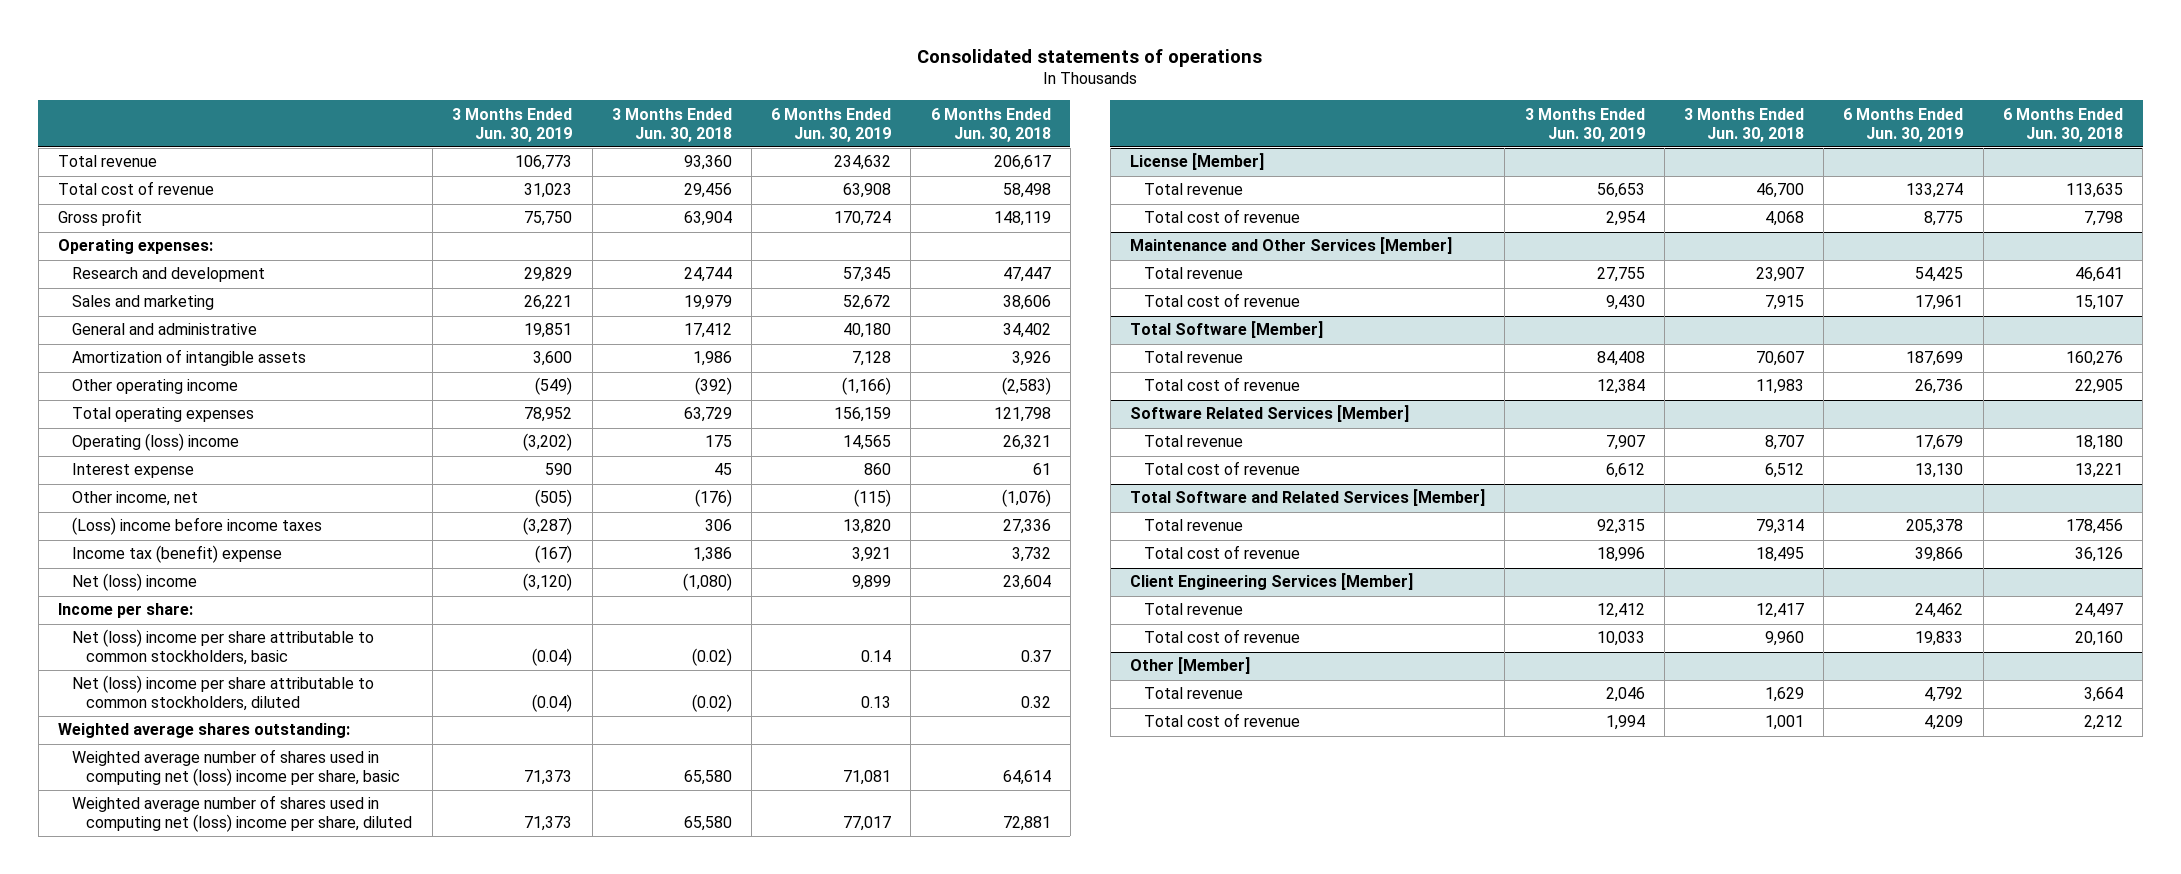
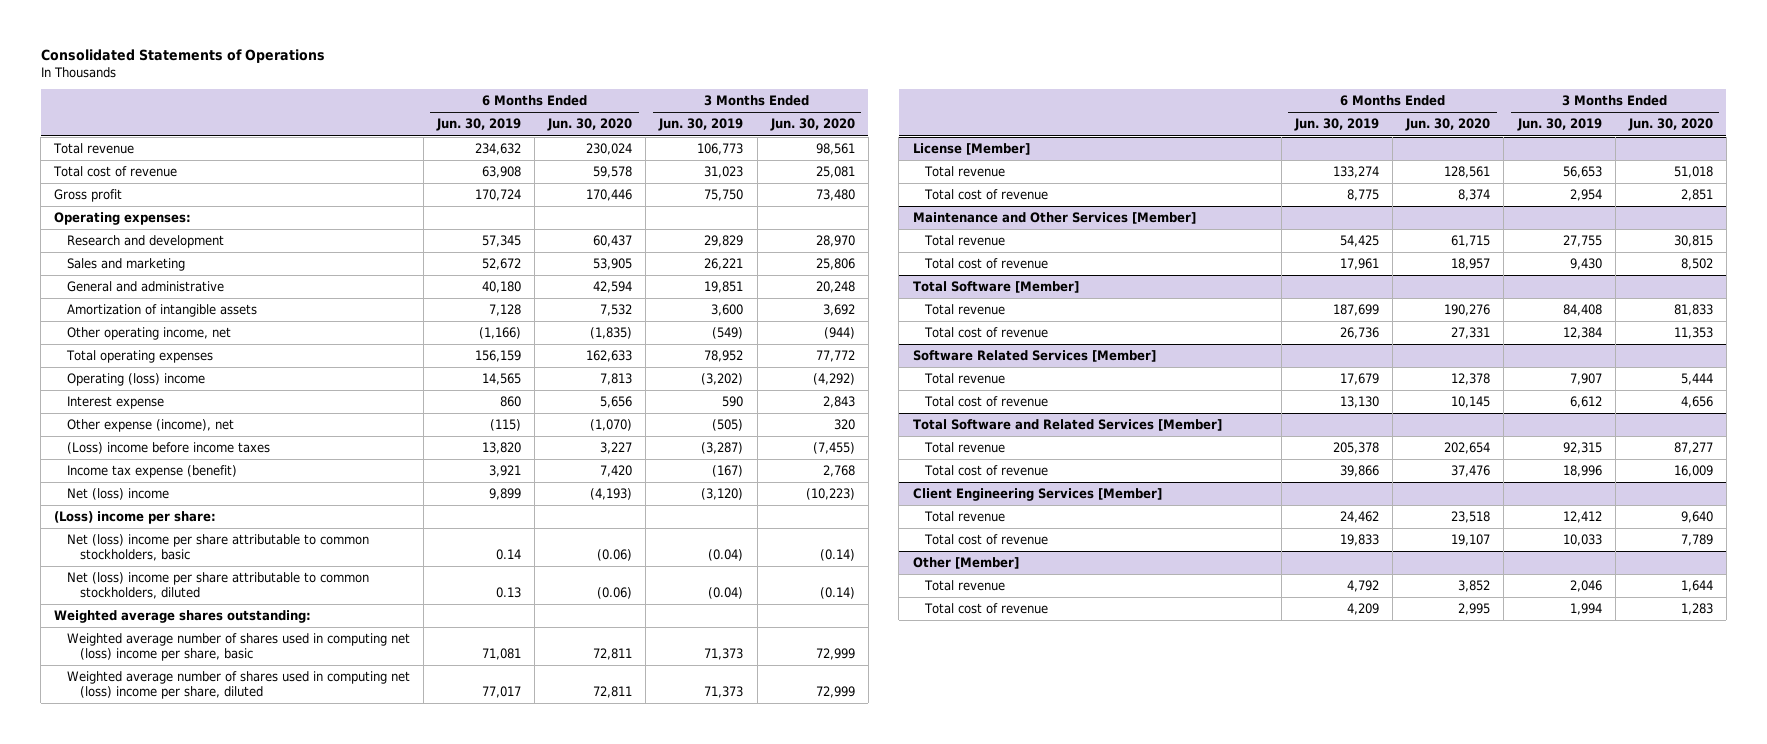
[917,48,1263,67] Consolidated statements of operations -> [40,49,325,64] Consolidated Statements of Operations
[611,107,732,142] 3 Months Ended Jun. 30, 2018 -> none
[930,107,1051,142] 6 Months Ended Jun. 30, 2018 -> none
none -> [547,118,633,132] Jun. 30, 2020
none -> [769,118,855,132] Jun. 30, 2020
[72,379,239,395] Other operating income -> [67,327,232,341] Other operating income, net
[72,491,199,507] Other income, net -> [67,419,235,433] Other expense (income), net
[72,545,283,564] Income tax (benefit) expense -> [67,465,238,479] Income tax expense (benefit)
[57,603,193,619] Income per share: -> [54,511,217,525] (Loss) income per share:

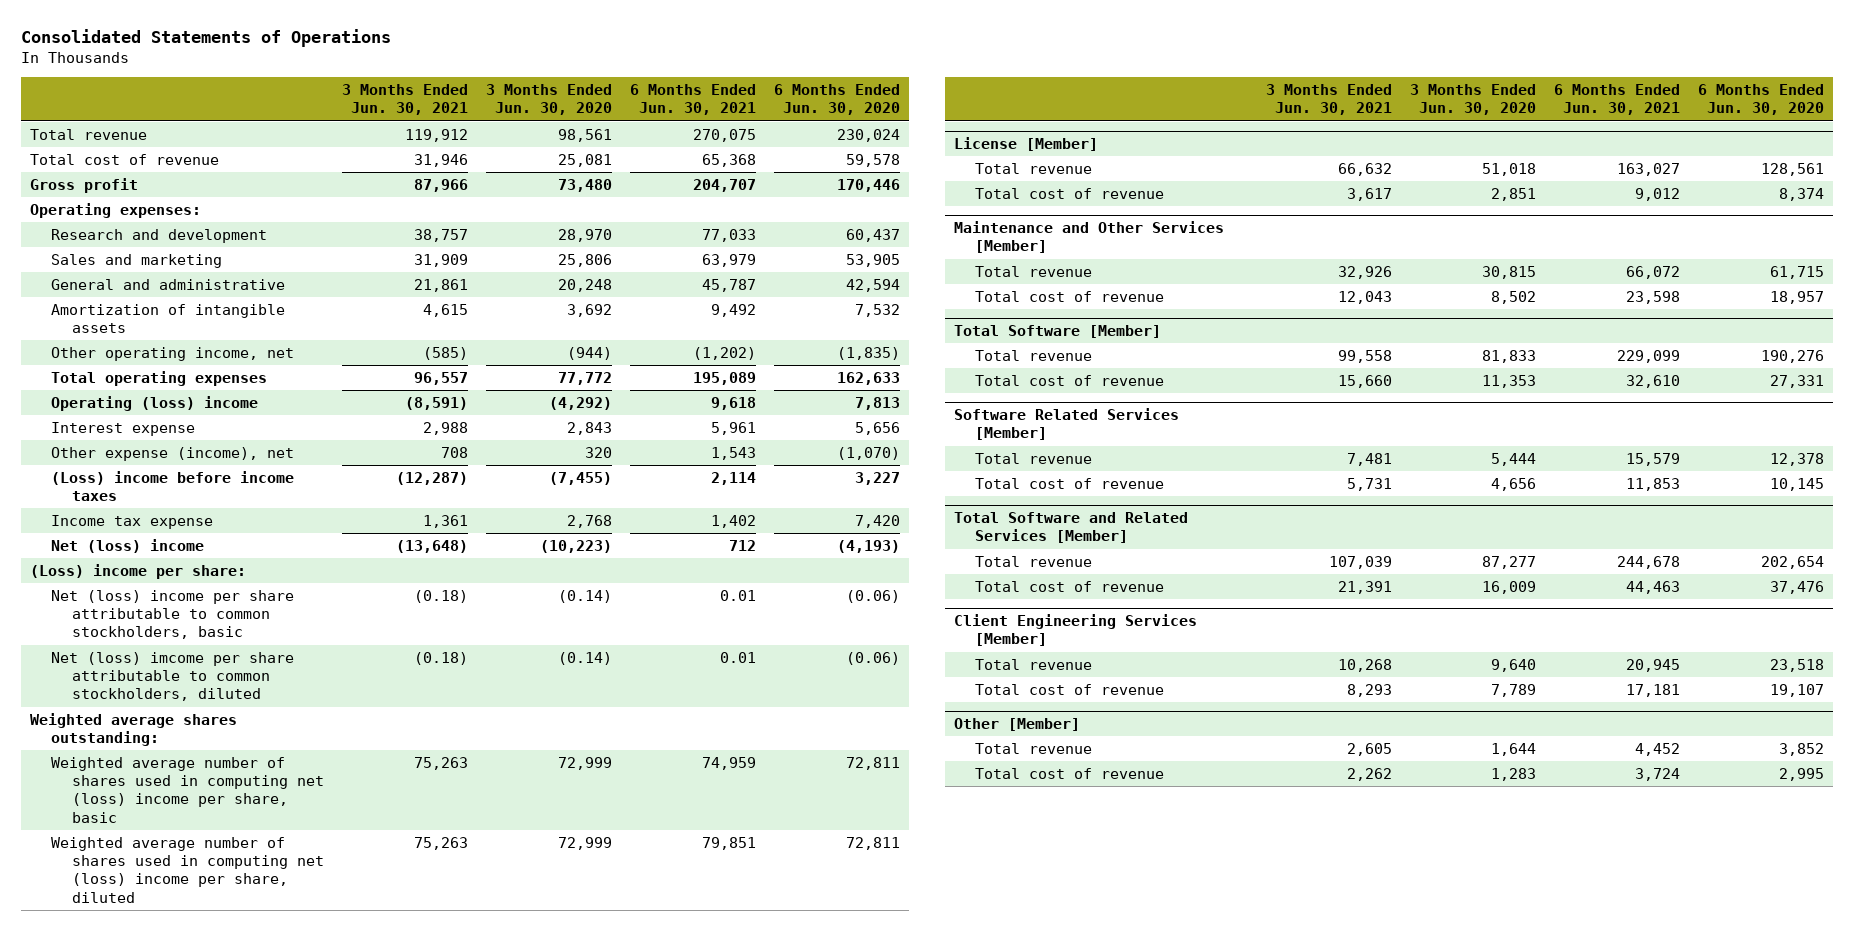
[436,118,522,132] Jun. 30, 2019 -> none
[658,118,744,132] Jun. 30, 2019 -> none
none -> [342,84,469,116] 3 Months Ended Jun. 30, 2021
none -> [630,84,757,116] 6 Months Ended Jun. 30, 2021
[67,465,238,479] Income tax expense (benefit) -> [51,514,214,529] Income tax expense
[67,572,370,599] Net (loss) income per share attributable to common stockholders, diluted -> [51,651,295,702] Net (loss) imcome per share attributable to common stockholders, diluted

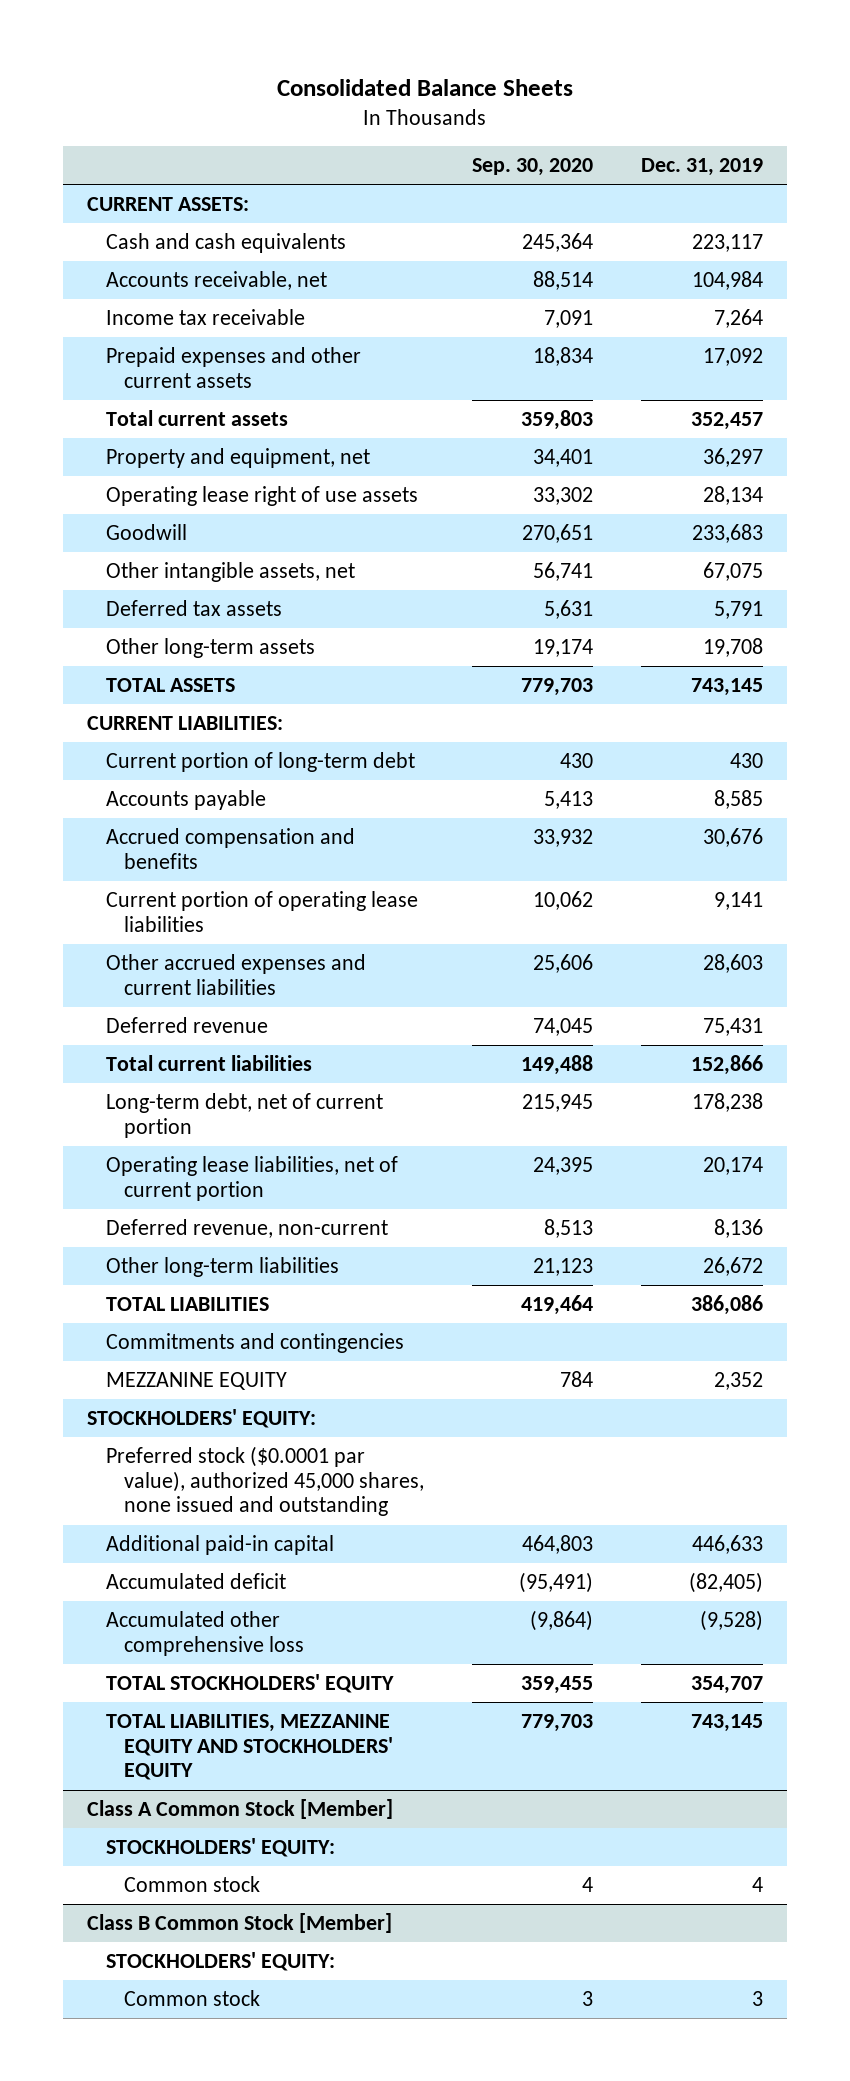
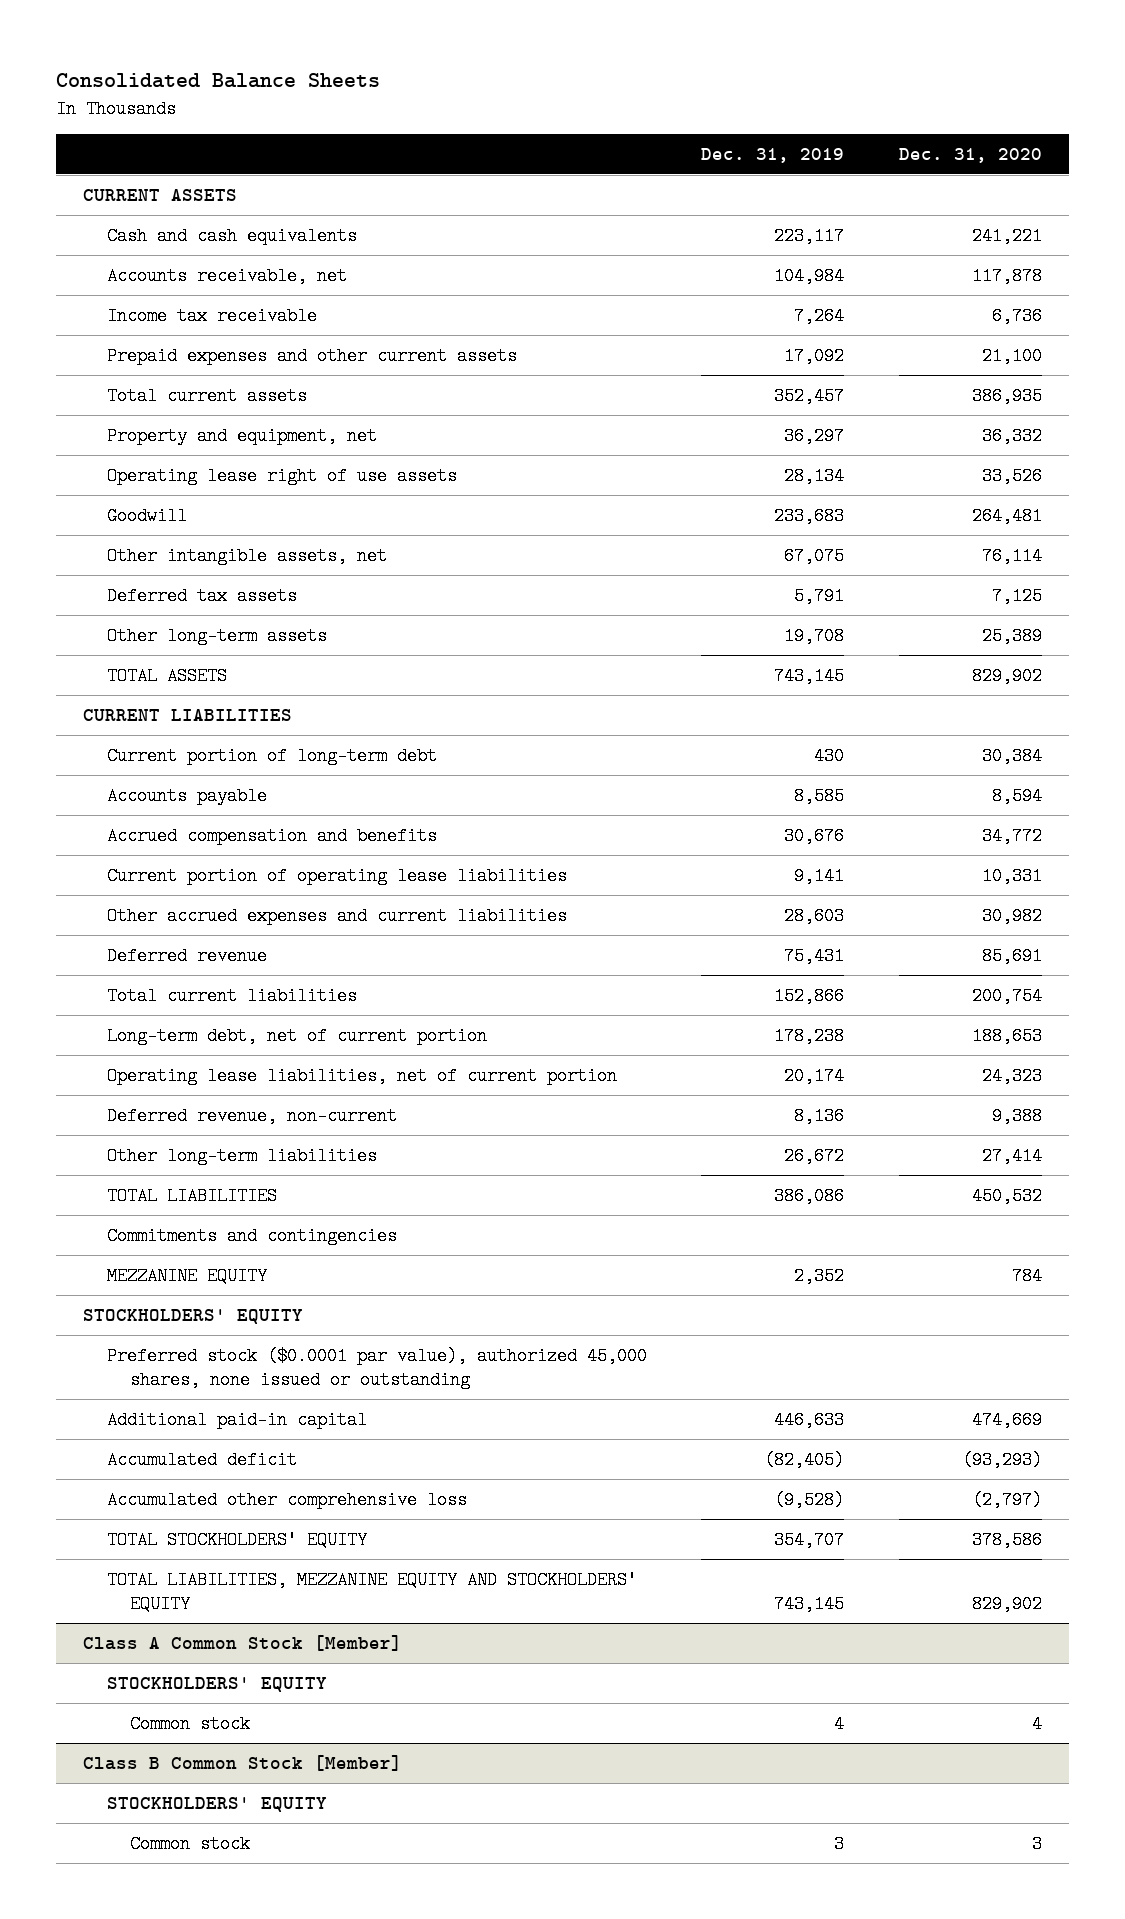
[472,157,594,176] Sep. 30, 2020 -> none
none -> [898,147,1042,163] Dec. 31, 2020
[86,196,249,211] CURRENT ASSETS: -> [83,188,238,201] CURRENT ASSETS
[86,715,283,730] CURRENT LIABILITIES: -> [83,708,293,721] CURRENT LIABILITIES
[86,1408,316,1428] STOCKHOLDERS' EQUITY: -> [83,1308,304,1324] STOCKHOLDERS' EQUITY
[105,1445,425,1517] Preferred stock ($0.0001 par value), authorized 45,000 shares, none issued and outstanding -> [106,1346,647,1390] Preferred stock ($0.0001 par value), authorized 45,000 shares, none issued or outstanding
[105,1837,335,1857] STOCKHOLDERS' EQUITY: -> [106,1676,327,1692] STOCKHOLDERS' EQUITY
[105,1951,335,1971] STOCKHOLDERS' EQUITY: -> [106,1796,327,1812] STOCKHOLDERS' EQUITY

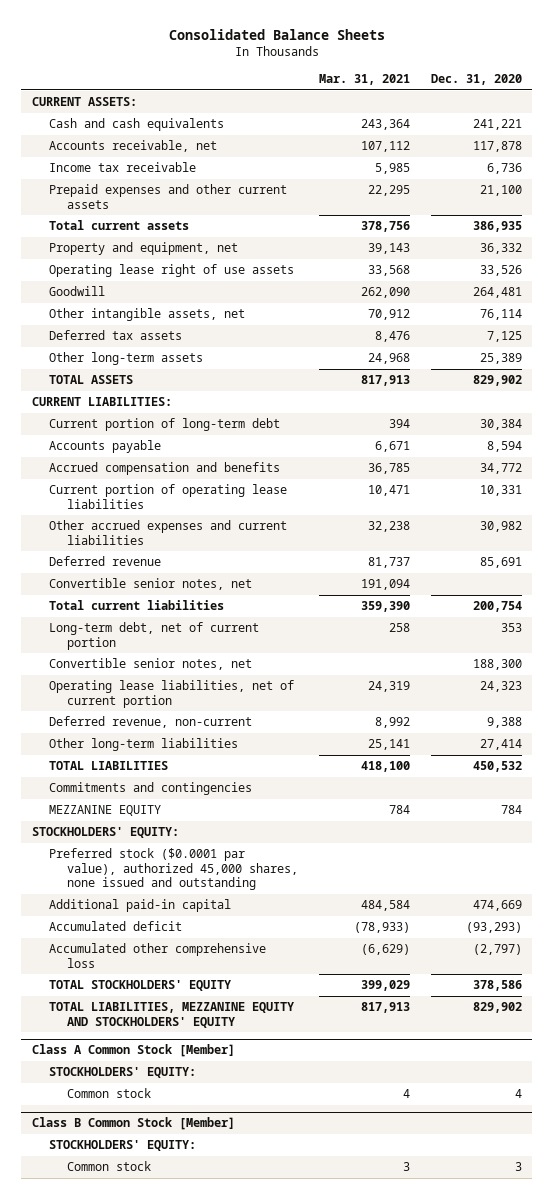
[701,147,845,163] Dec. 31, 2019 -> none
none -> [318,73,410,85] Mar. 31, 2021
[83,188,238,201] CURRENT ASSETS -> [31,97,137,107] CURRENT ASSETS:
[83,708,293,721] CURRENT LIABILITIES -> [31,397,172,407] CURRENT LIABILITIES:
none -> [49,578,253,591] Convertible senior notes, net
[971,1026,1042,1045] 188,653 -> [500,623,522,633] 353
none -> [49,658,253,671] Convertible senior notes, net
[83,1308,304,1324] STOCKHOLDERS' EQUITY -> [31,827,179,839] STOCKHOLDERS' EQUITY:
[106,1346,647,1390] Preferred stock ($0.0001 par value), authorized 45,000 shares, none issued or outstanding -> [49,848,299,890] Preferred stock ($0.0001 par value), authorized 45,000 shares, none issued and outstanding
[106,1676,327,1692] STOCKHOLDERS' EQUITY -> [49,1067,197,1079] STOCKHOLDERS' EQUITY:
[106,1796,327,1812] STOCKHOLDERS' EQUITY -> [49,1140,197,1152] STOCKHOLDERS' EQUITY:

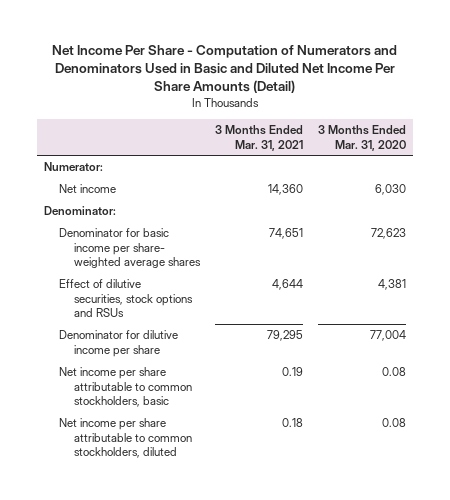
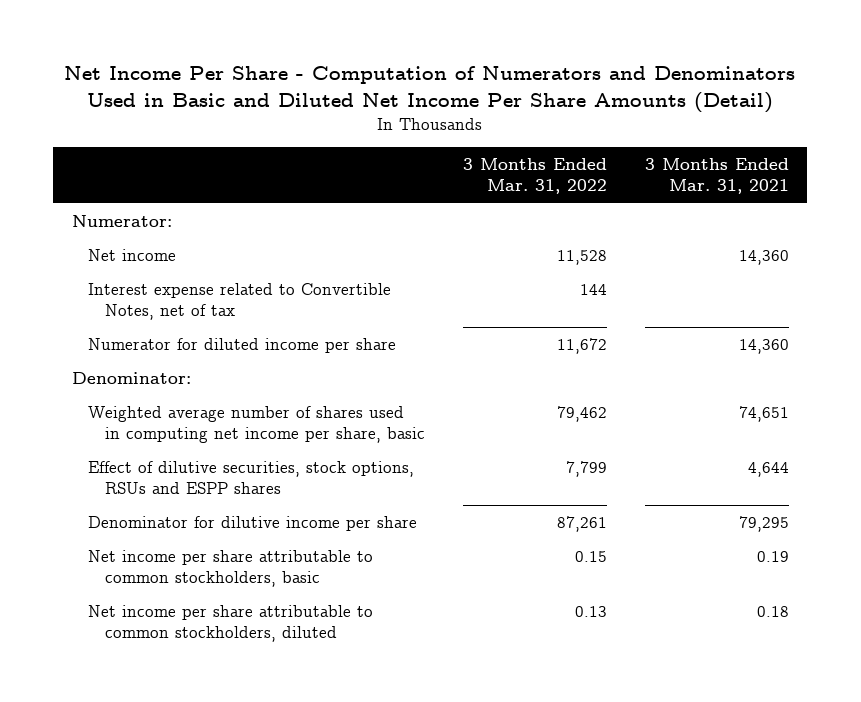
[317,125,406,151] 3 Months Ended Mar. 31, 2020 -> none
none -> [462,158,607,195] 3 Months Ended Mar. 31, 2022
none -> [88,283,392,321] Interest expense related to Convertible Notes, net of tax
none -> [88,338,397,354] Numerator for diluted income per share
[59,228,201,269] Denominator for basic income per share- weighted average shares -> [88,406,425,444] Weighted average number of shares used in computing net income per share, basic
[59,279,193,318] Effect of dilutive securities, stock options and RSUs -> [88,461,415,495] Effect of dilutive securities, stock options, RSUs and ESPP shares

